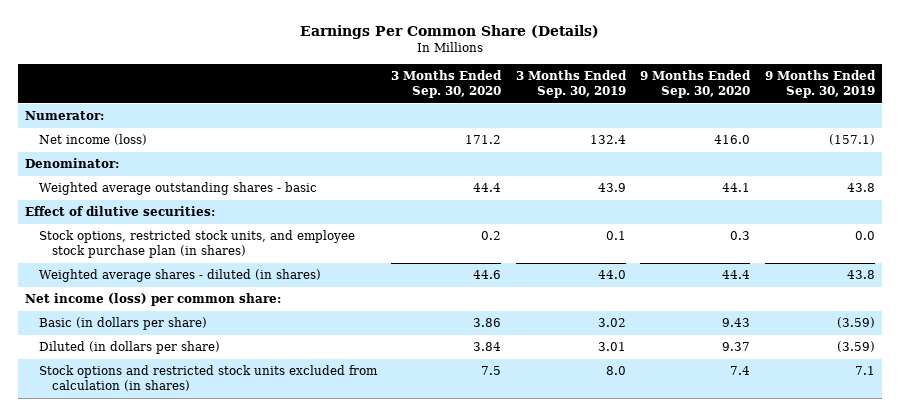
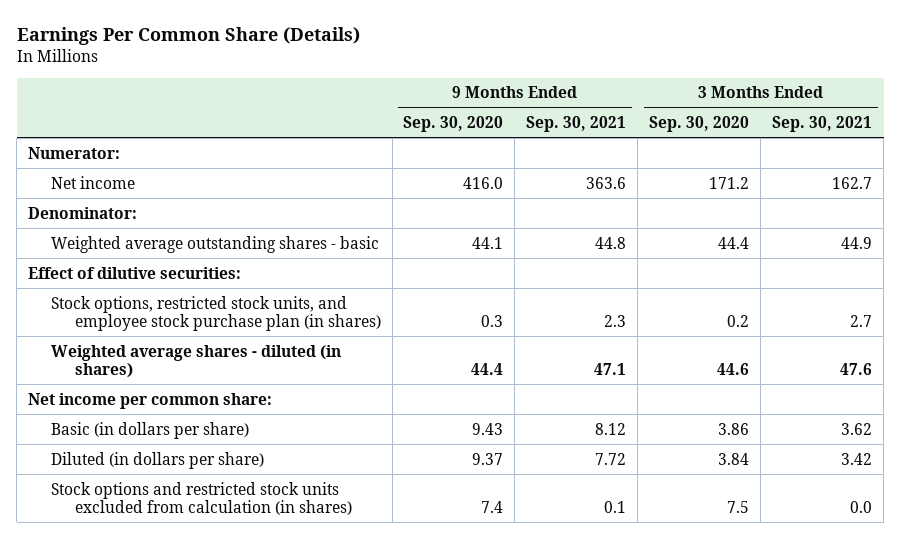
[515,70,627,99] 3 Months Ended Sep. 30, 2019 -> none
[764,70,876,99] 9 Months Ended Sep. 30, 2019 -> none
none -> [526,116,627,133] Sep. 30, 2021
none -> [772,116,873,133] Sep. 30, 2021
[38,134,147,146] Net income (loss) -> [51,175,136,189] Net income
[25,293,282,307] Net income (loss) per common share: -> [27,392,272,409] Net income per common share:

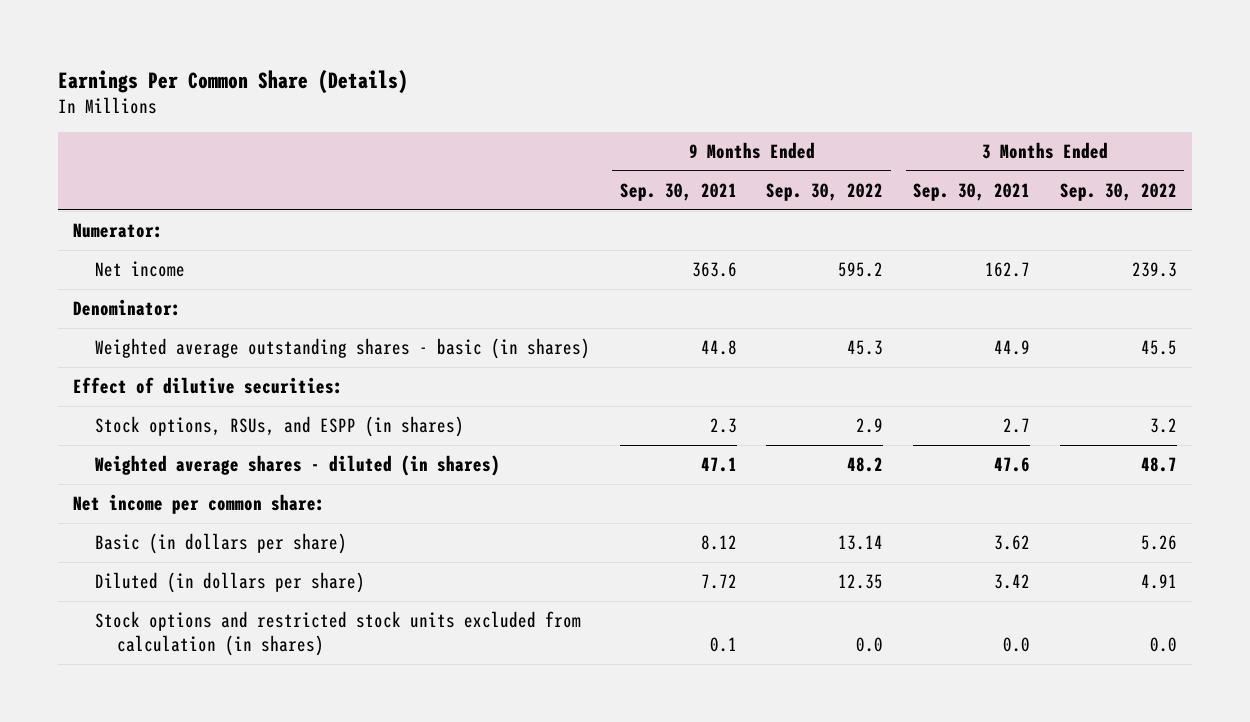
[403,116,504,133] Sep. 30, 2020 -> none
[649,116,750,133] Sep. 30, 2020 -> none
none -> [766,182,884,201] Sep. 30, 2022
none -> [1059,182,1177,201] Sep. 30, 2022
[51,235,380,253] Weighted average outstanding shares - basic -> [95,337,591,359] Weighted average outstanding shares - basic (in shares)
[51,295,381,332] Stock options, restricted stock units, and employee stock purchase plan (in shares) -> [95,415,465,437] Stock options, RSUs, and ESPP (in shares)

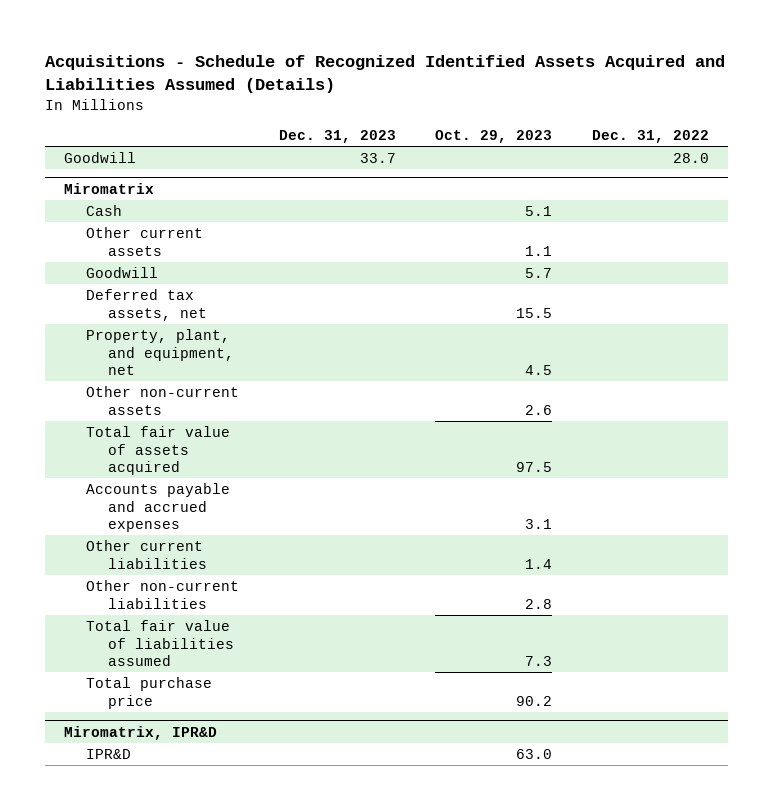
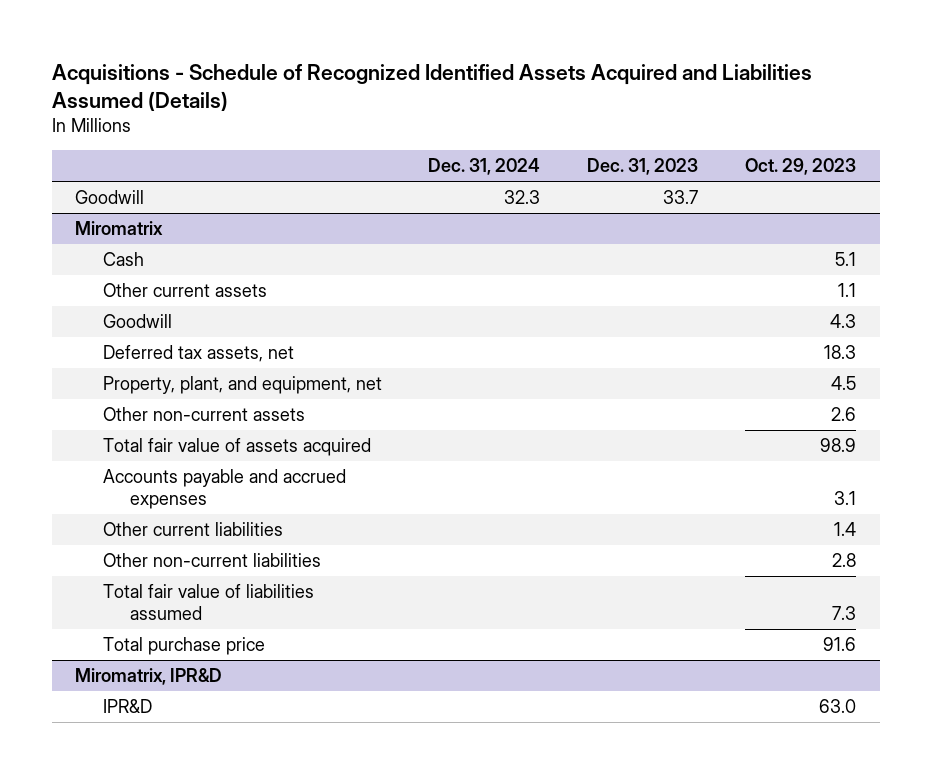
[591,130,709,144] Dec. 31, 2022 -> none
none -> [428,158,541,176] Dec. 31, 2024
[525,267,553,278] 5.7 -> [830,314,857,329] 4.3
[516,307,553,318] 15.5 -> [824,345,857,360] 18.3
[516,462,553,473] 97.5 -> [820,438,857,453] 98.9
[516,695,553,706] 90.2 -> [823,637,857,652] 91.6

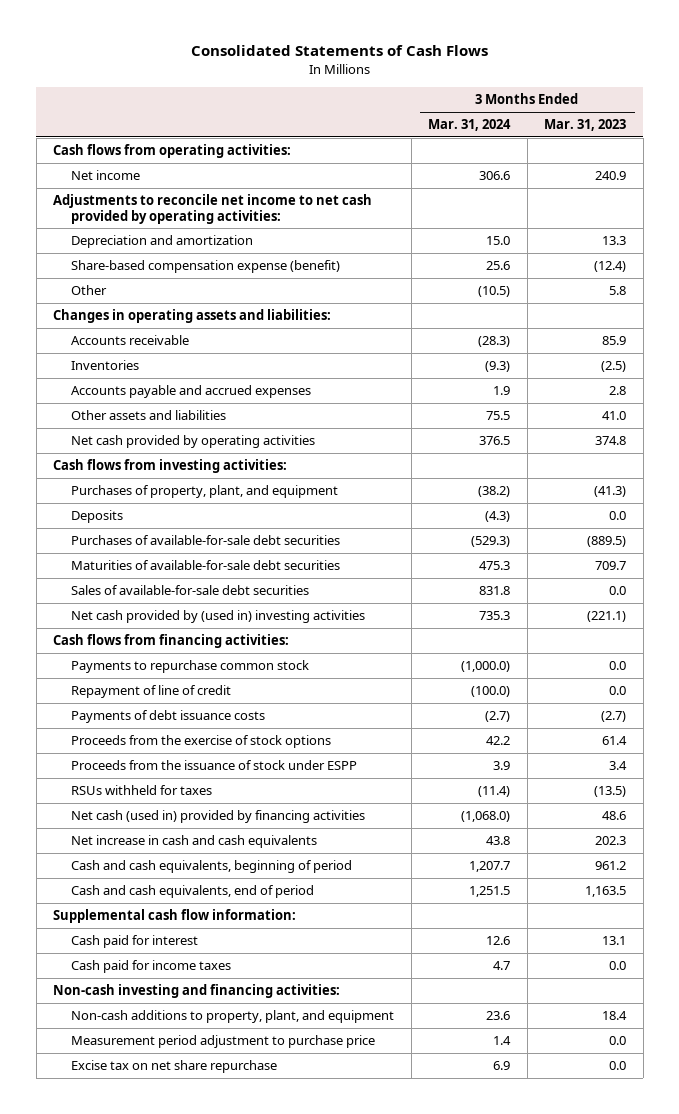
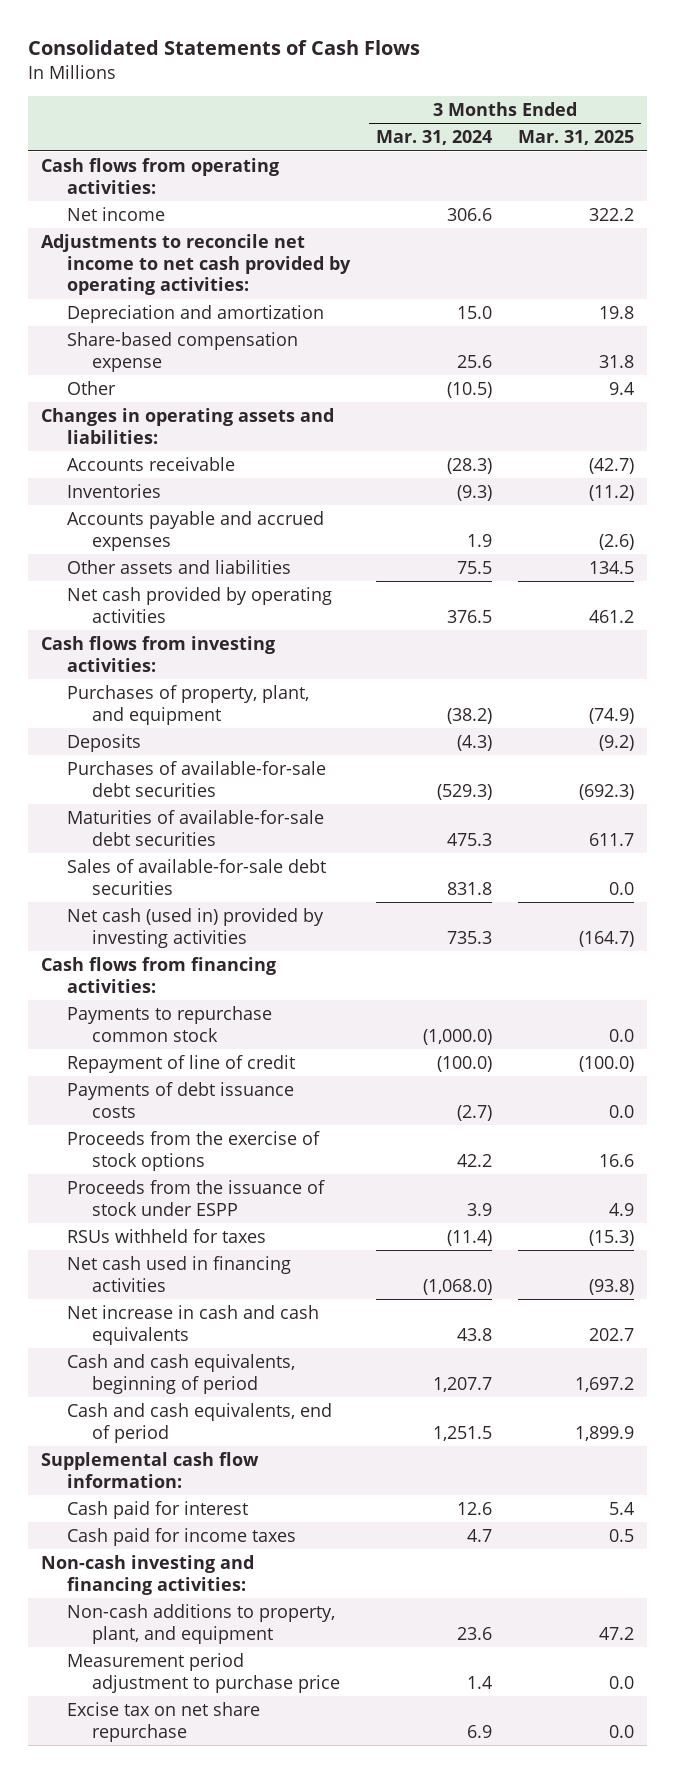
[544,119,627,132] Mar. 31, 2023 -> none
none -> [518,130,635,146] Mar. 31, 2025
[71,260,341,274] Share-based compensation expense (benefit) -> [66,331,298,372] Share-based compensation expense
[71,610,366,624] Net cash provided by (used in) investing activities -> [66,907,324,948] Net cash (used in) provided by investing activities
[71,810,366,824] Net cash (used in) provided by financing activities -> [66,1255,291,1292] Net cash used in financing activities

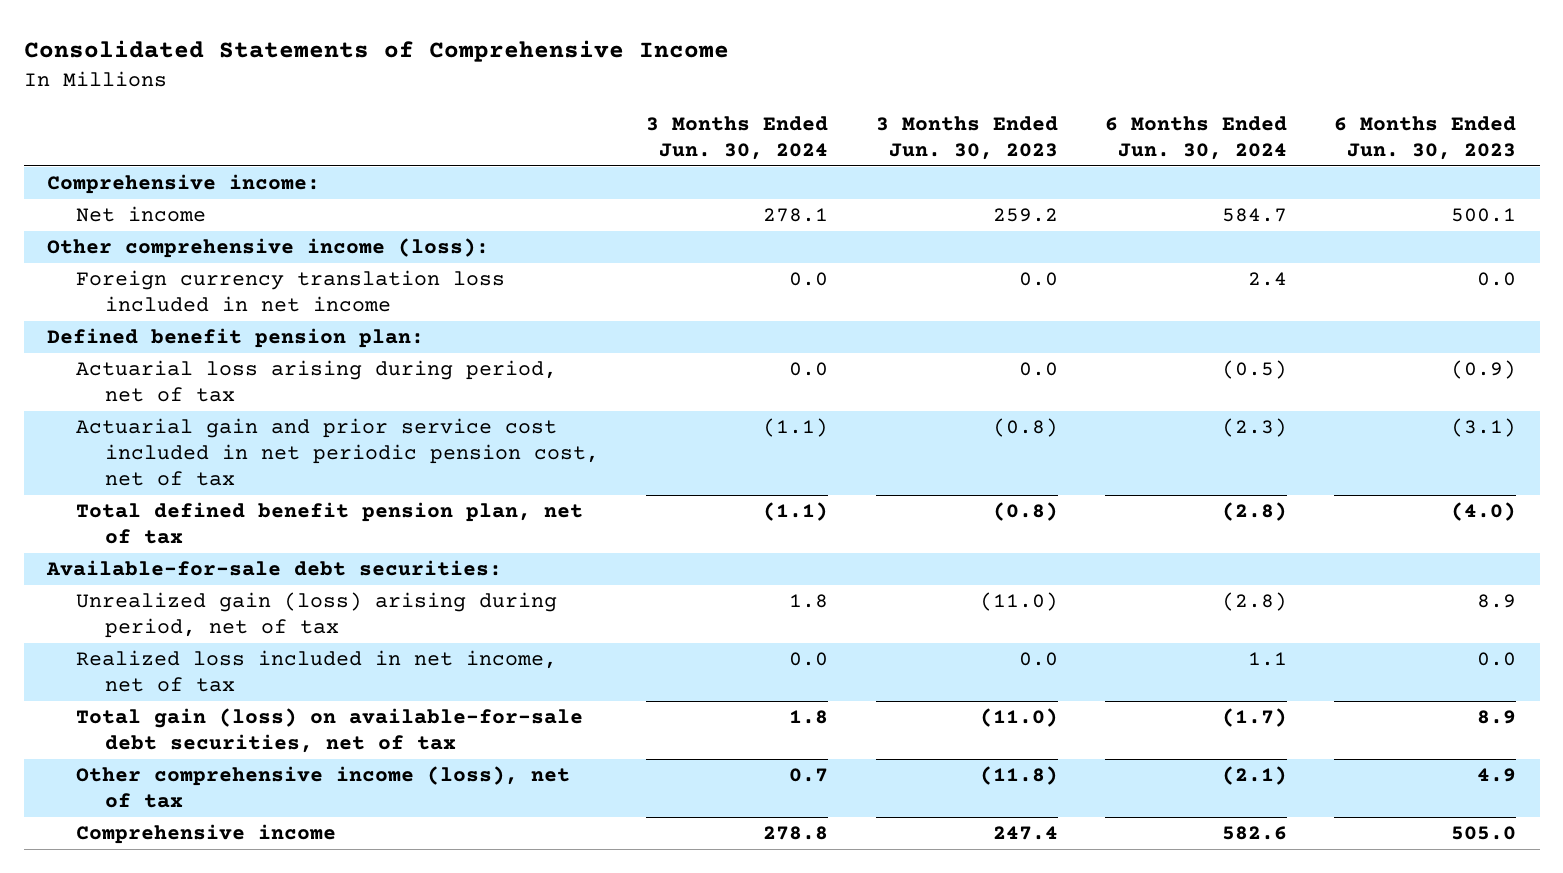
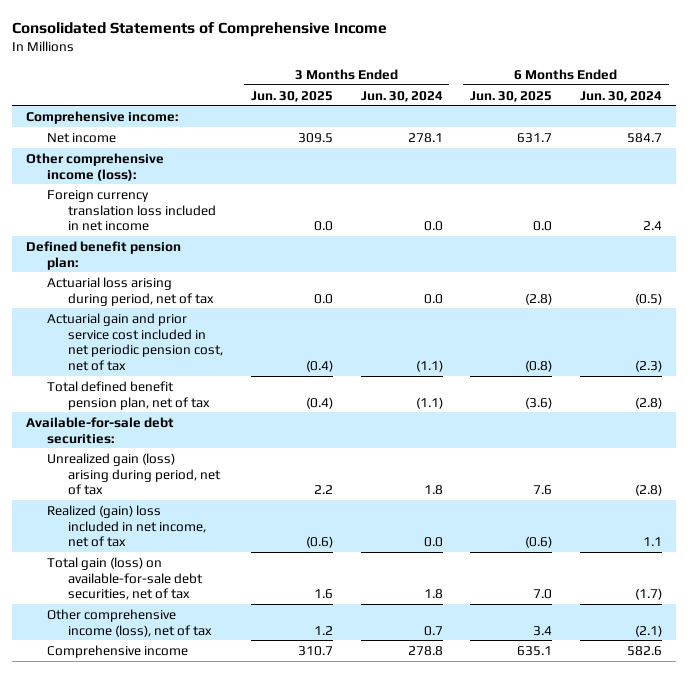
[875,115,1058,160] 3 Months Ended Jun. 30, 2023 -> none
[1333,115,1516,160] 6 Months Ended Jun. 30, 2023 -> none
none -> [250,90,333,102] Jun. 30, 2025
none -> [470,90,553,102] Jun. 30, 2025
[76,650,558,693] Realized loss included in net income, net of tax -> [47,504,206,548] Realized (gain) loss included in net income, net of tax

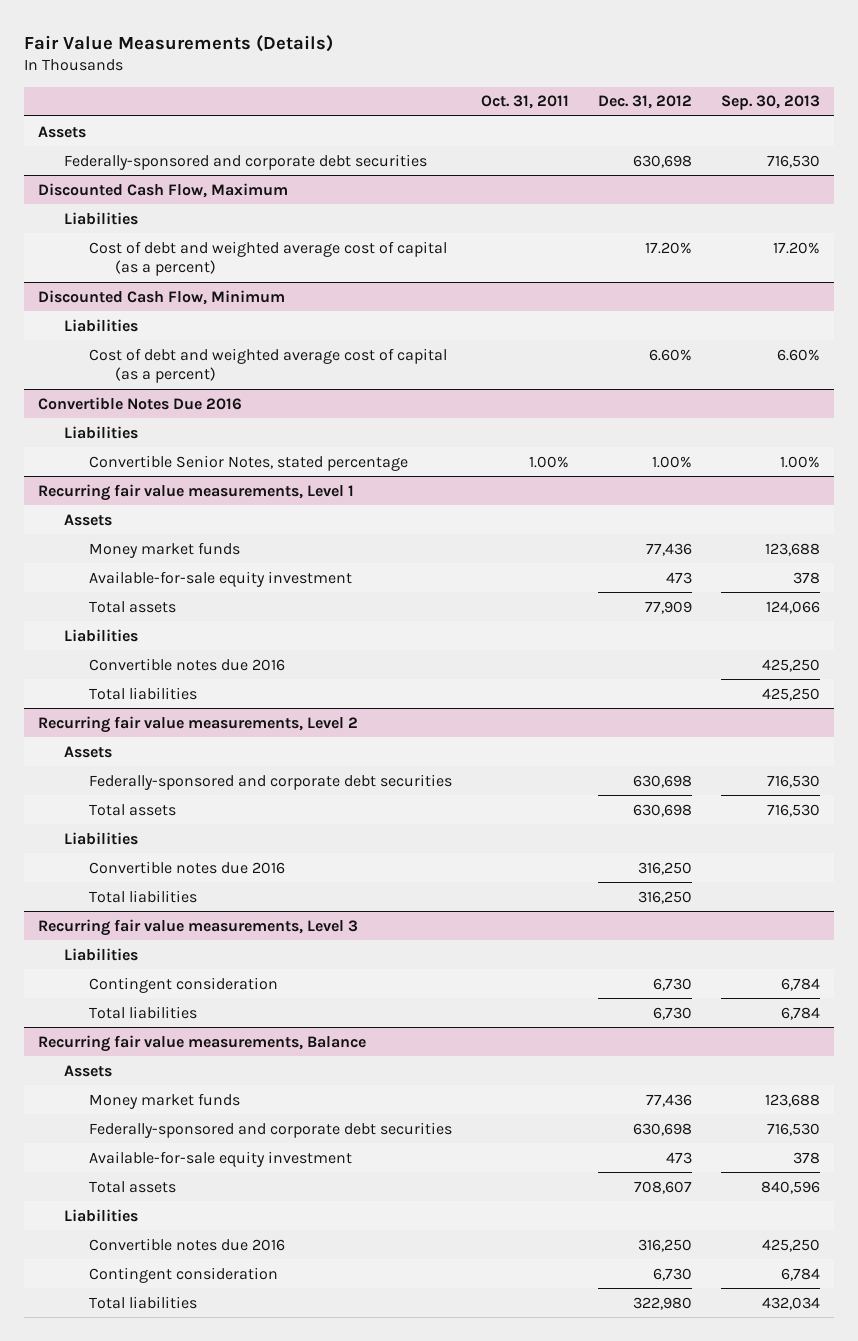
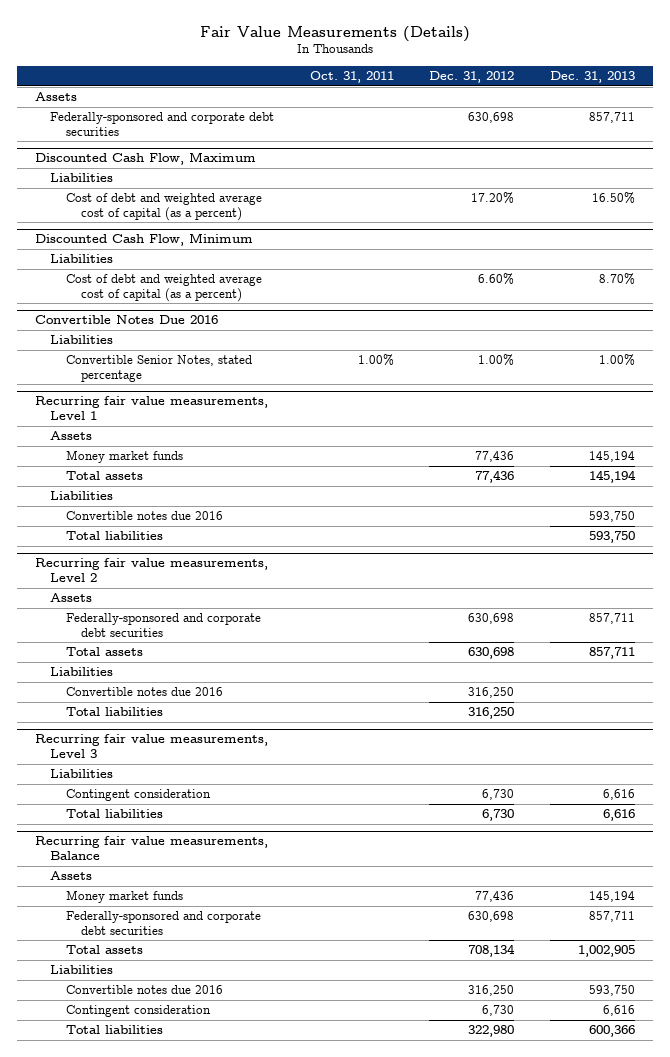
[721,95,821,111] Sep. 30, 2013 -> none
none -> [549,70,635,83] Dec. 31, 2013
[89,570,353,587] Available-for-sale equity investment -> none
[645,600,693,614] 77,909 -> [475,470,515,484] 77,436
[89,1150,353,1167] Available-for-sale equity investment -> none
[634,1180,693,1194] 708,607 -> [468,944,516,958] 708,134

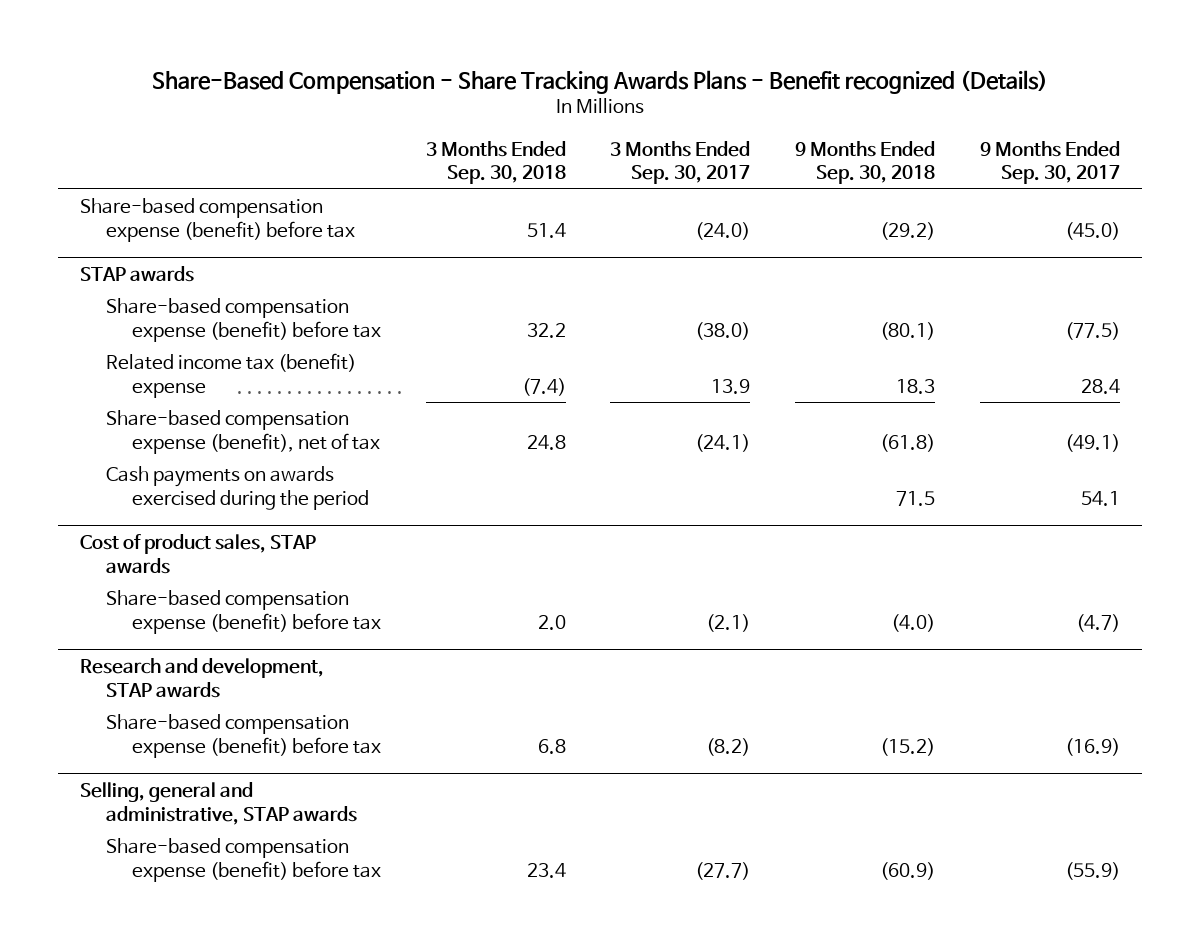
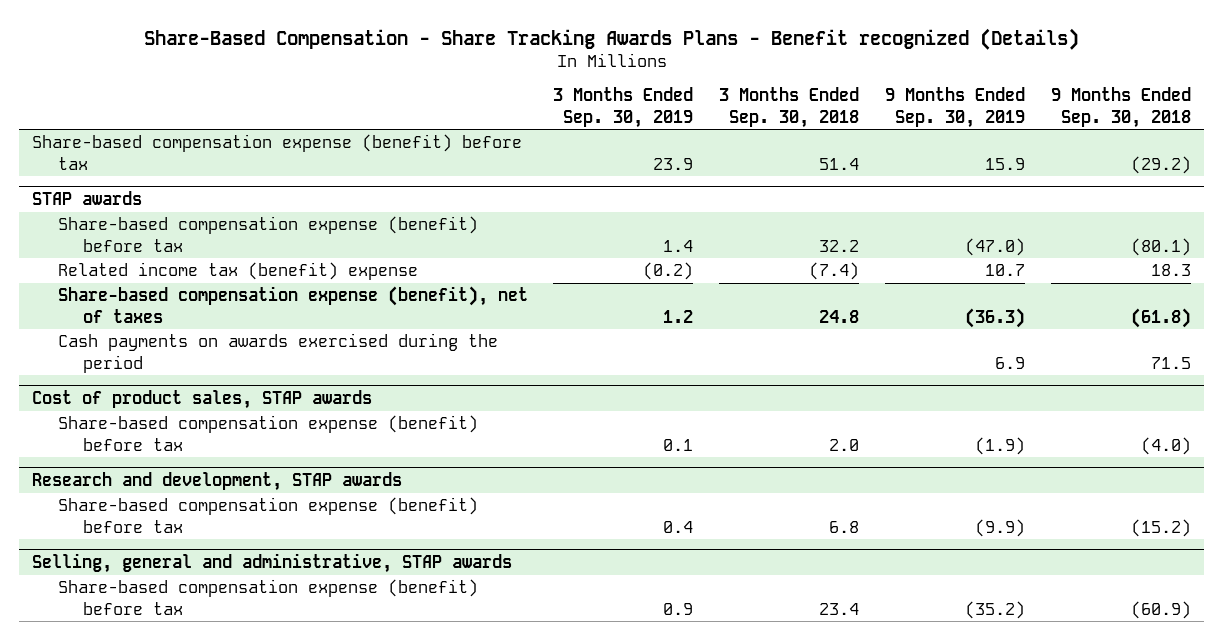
[610,140,751,185] 3 Months Ended Sep. 30, 2017 -> none
[979,140,1120,185] 9 Months Ended Sep. 30, 2017 -> none
none -> [553,87,694,128] 3 Months Ended Sep. 30, 2019
none -> [885,87,1026,128] 9 Months Ended Sep. 30, 2019
[106,410,381,454] Share-based compensation expense (benefit), net of tax -> [57,286,528,323] Share-based compensation expense (benefit), net of taxes

